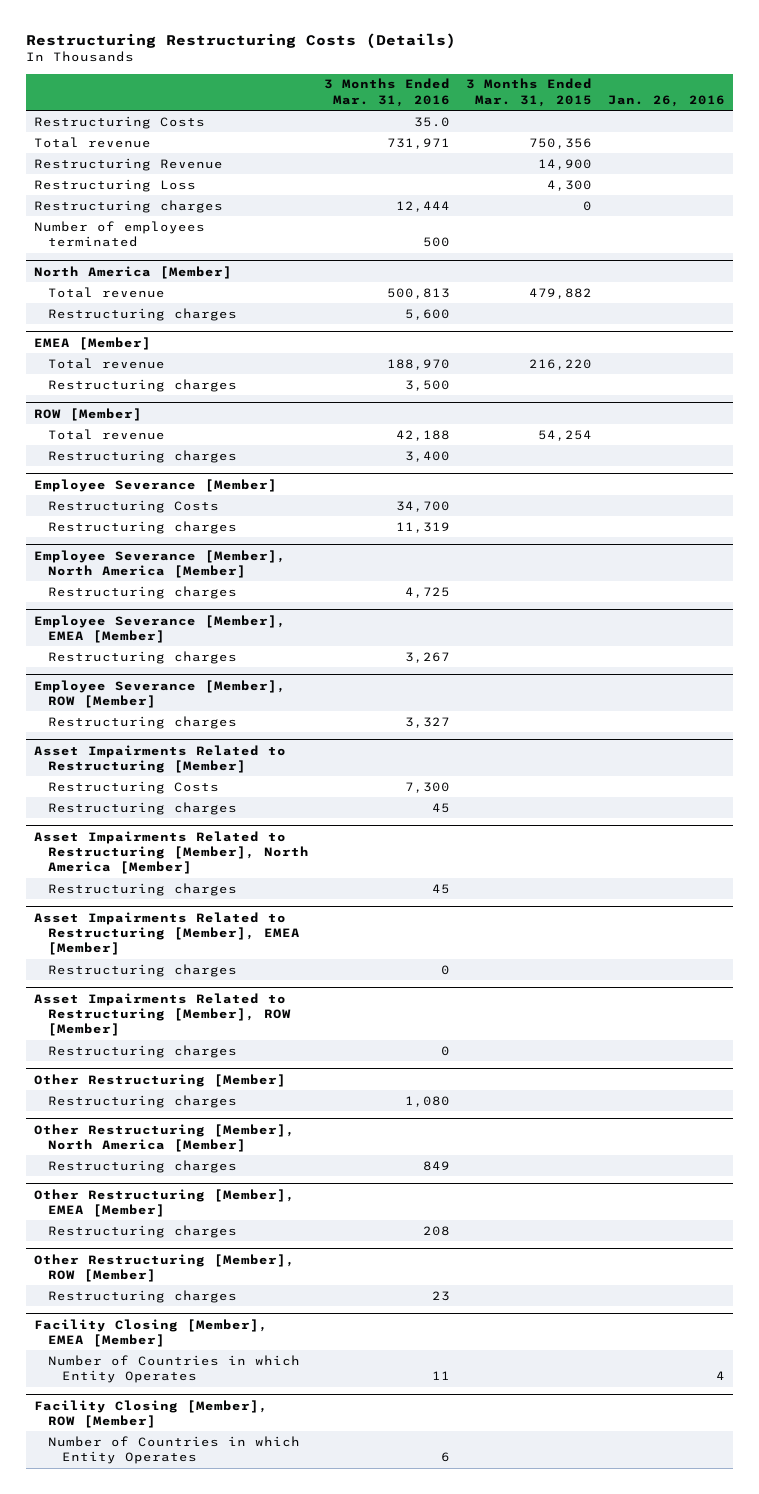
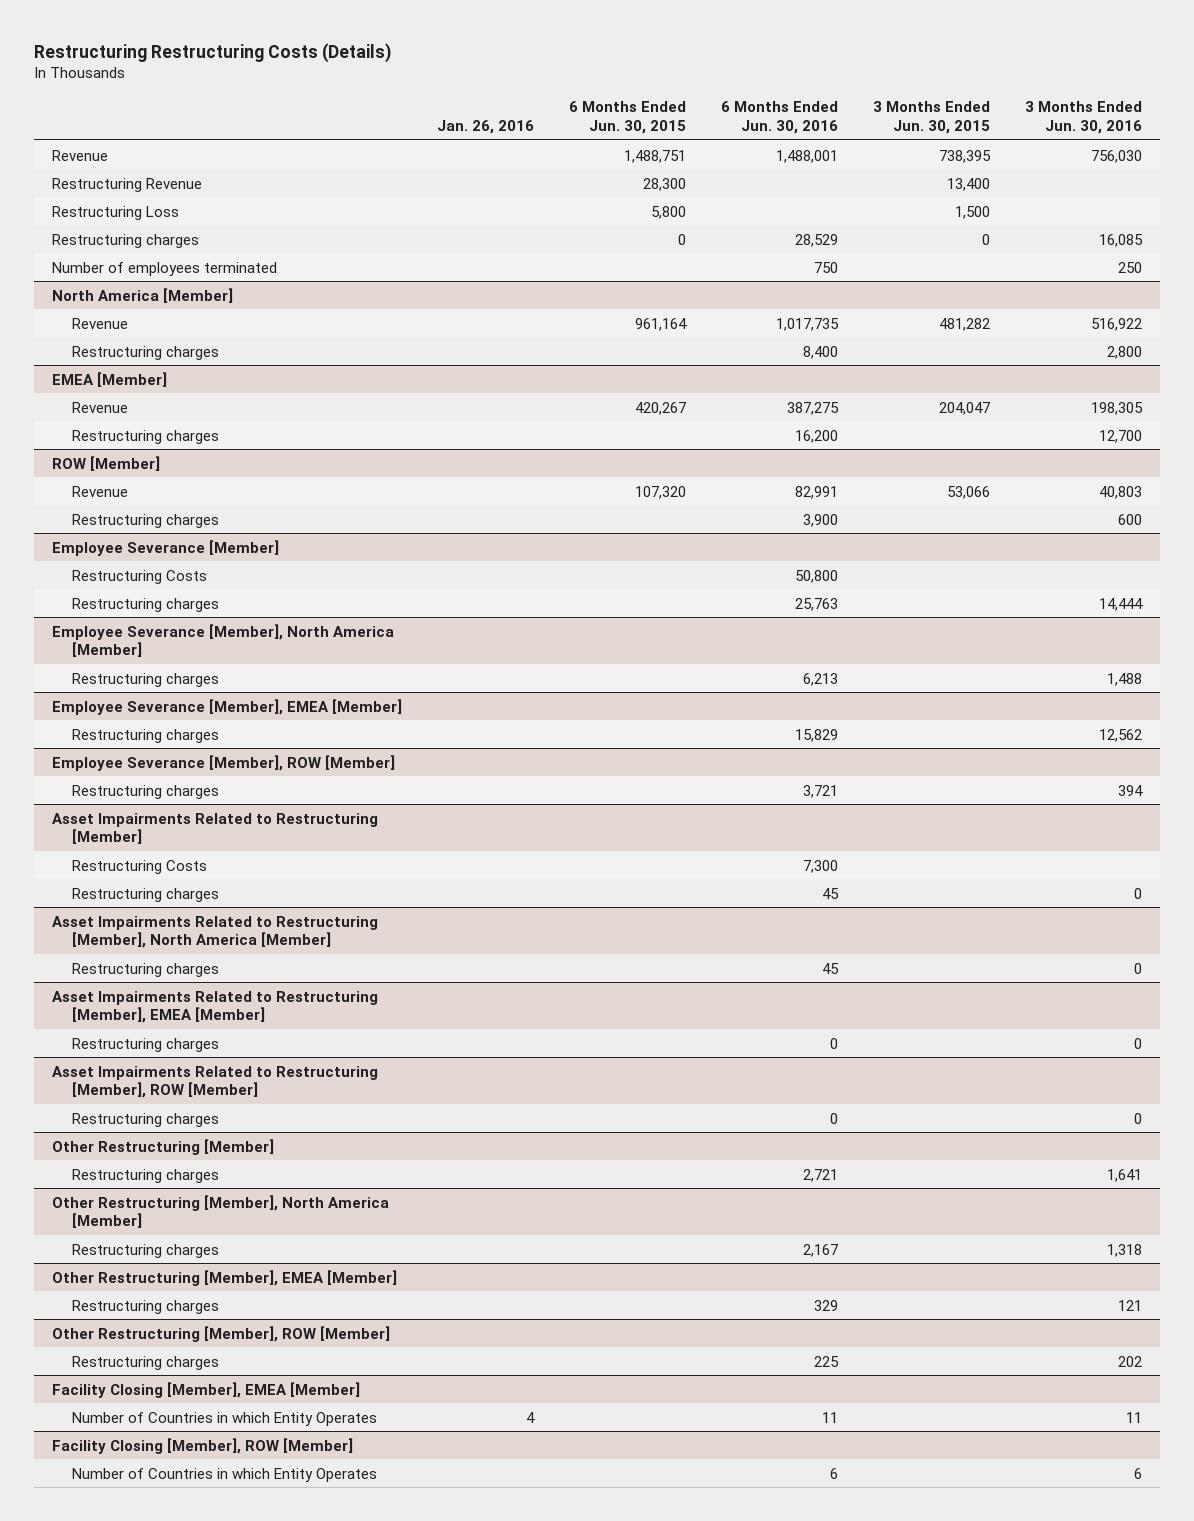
[324,78,451,107] 3 Months Ended Mar. 31, 2016 -> none
[466,78,593,107] 3 Months Ended Mar. 31, 2015 -> none
none -> [569,101,687,135] 6 Months Ended Jun. 30, 2015
none -> [721,101,839,135] 6 Months Ended Jun. 30, 2016
none -> [873,101,991,135] 3 Months Ended Jun. 30, 2015
none -> [1025,101,1143,135] 3 Months Ended Jun. 30, 2016
[33,115,205,129] Restructuring Costs -> none
[33,136,151,148] Total revenue -> [51,149,108,161] Revenue
[47,286,165,298] Total revenue -> [71,317,128,329] Revenue
[47,357,165,369] Total revenue -> [71,401,128,413] Revenue
[47,428,165,440] Total revenue -> [71,485,128,497] Revenue

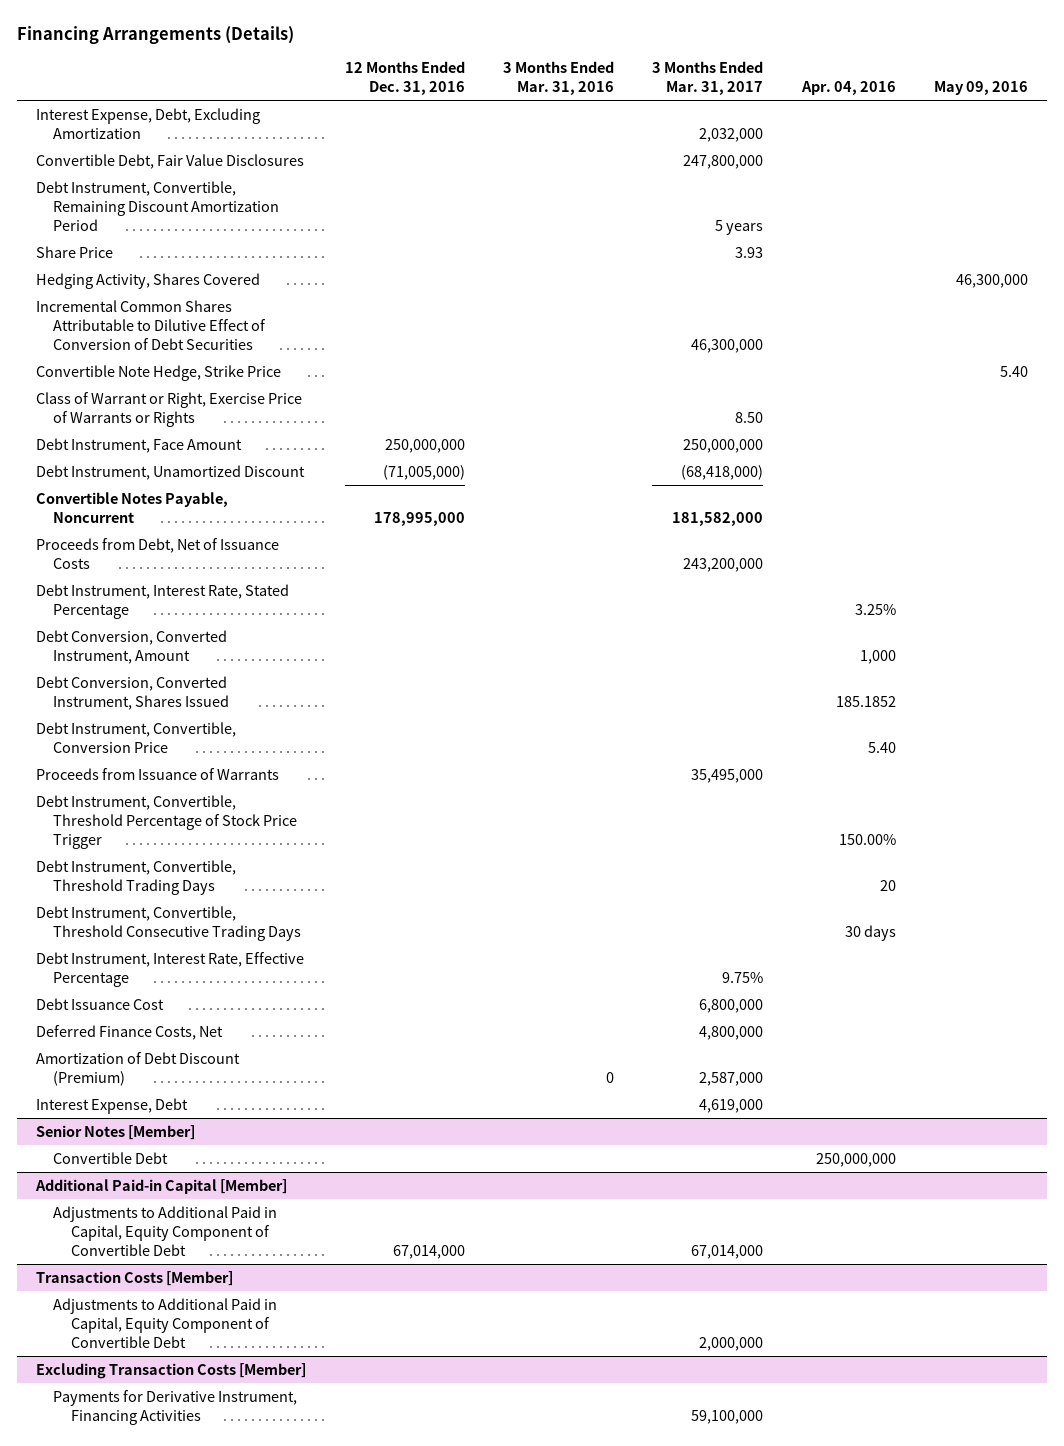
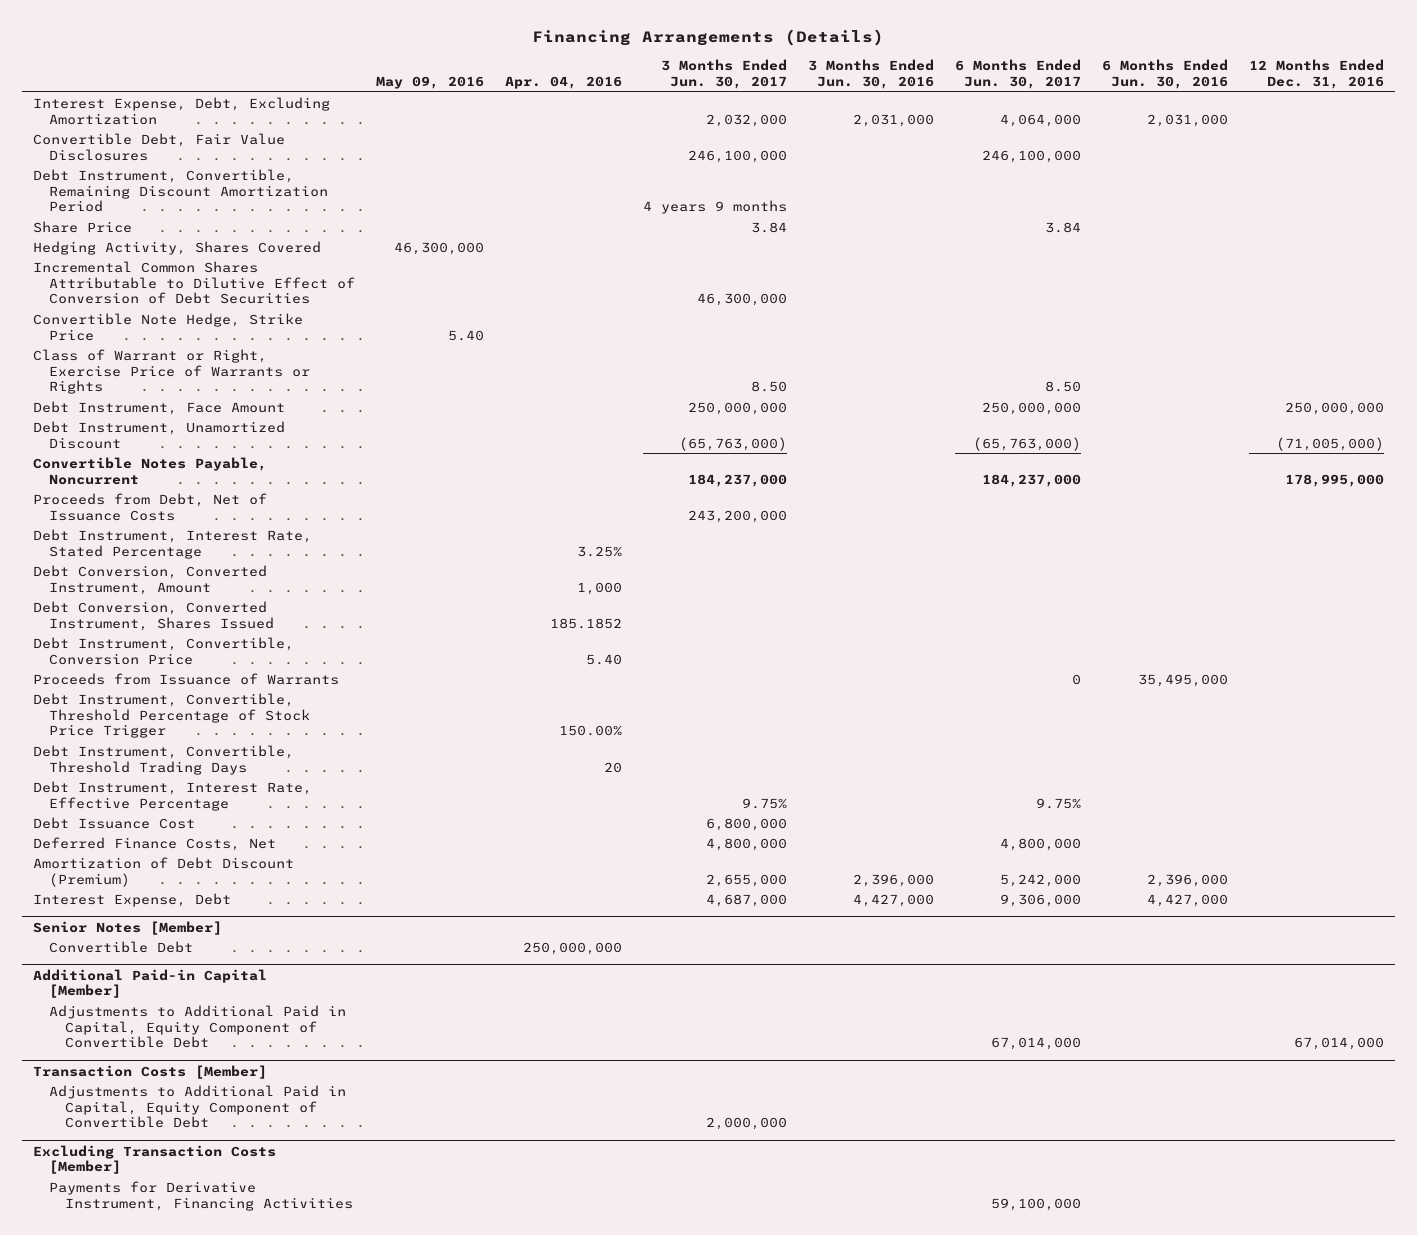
[502,61,614,95] 3 Months Ended Mar. 31, 2016 -> none
[652,61,764,95] 3 Months Ended Mar. 31, 2017 -> none
none -> [660,59,787,90] 3 Months Ended Jun. 30, 2017
none -> [807,59,934,90] 3 Months Ended Jun. 30, 2016
none -> [954,59,1081,90] 6 Months Ended Jun. 30, 2017
none -> [1101,59,1228,90] 6 Months Ended Jun. 30, 2016
[36,906,302,941] Debt Instrument, Convertible, Threshold Consecutive Trading Days -> none

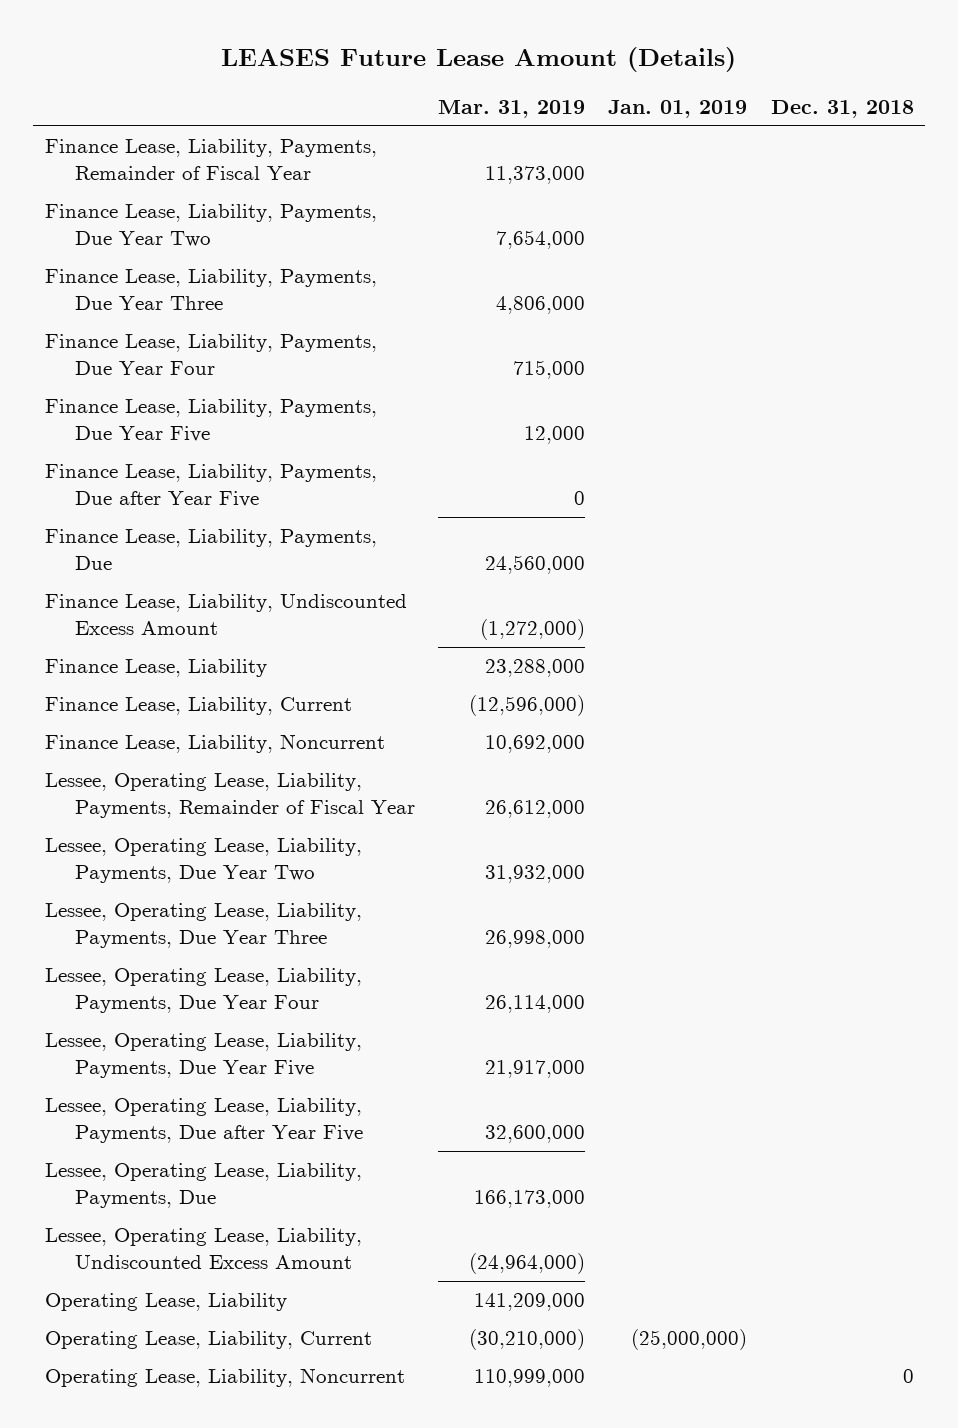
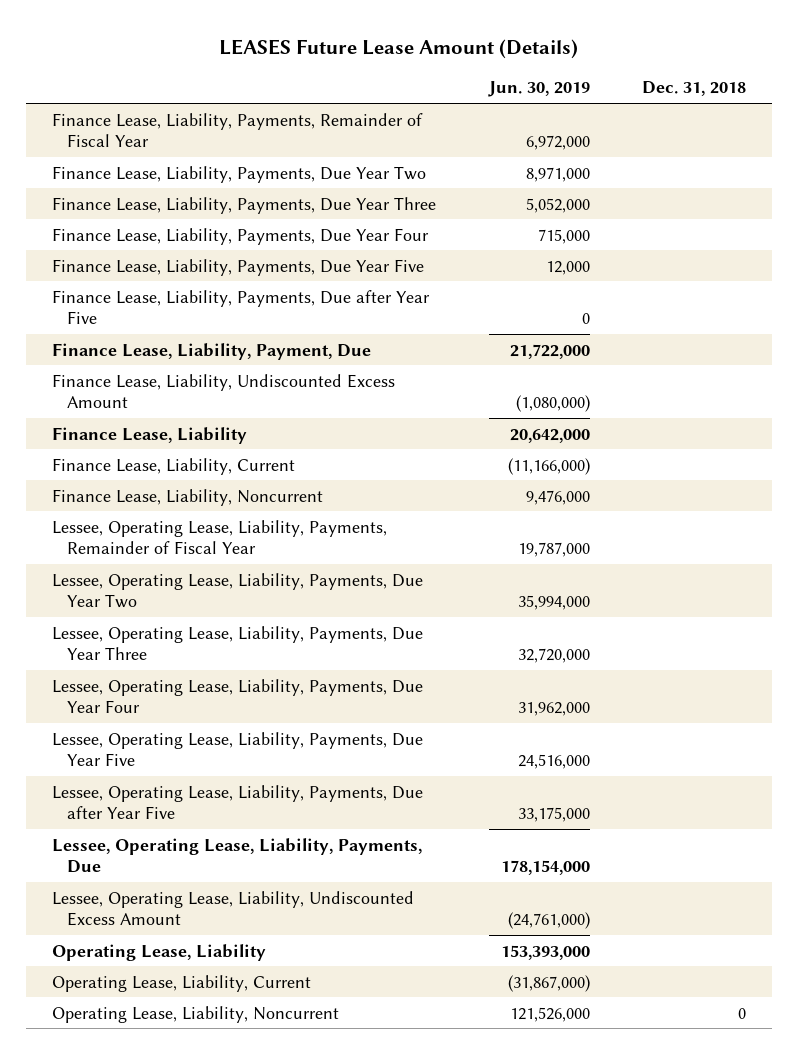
[438,99,586,118] Mar. 31, 2019 -> none
[608,99,748,118] Jan. 01, 2019 -> none
none -> [487,81,590,98] Jun. 30, 2019
[44,529,377,570] Finance Lease, Liability, Payments, Due -> [52,342,372,360] Finance Lease, Liability, Payment, Due

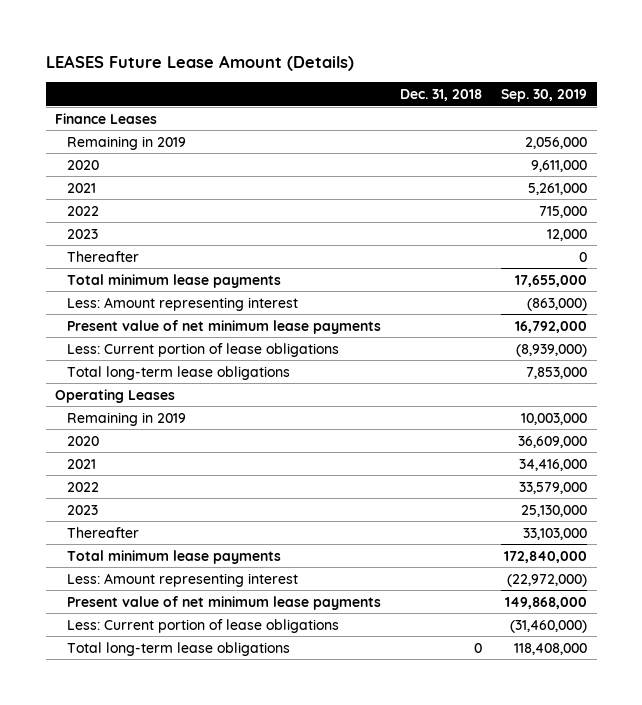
[487,81,590,98] Jun. 30, 2019 -> none
none -> [501,88,588,102] Sep. 30, 2019
none -> [55,112,158,124] Finance Leases
[52,112,424,148] Finance Lease, Liability, Payments, Remainder of Fiscal Year -> [66,135,186,150] Remaining in 2019
[52,165,427,183] Finance Lease, Liability, Payments, Due Year Two -> [66,159,99,170] 2020
[52,196,437,214] Finance Lease, Liability, Payments, Due Year Three -> [66,182,96,193] 2021
[52,227,430,245] Finance Lease, Liability, Payments, Due Year Four -> [66,205,99,216] 2022
[52,258,425,276] Finance Lease, Liability, Payments, Due Year Five -> [66,228,98,239] 2023
[52,289,431,325] Finance Lease, Liability, Payments, Due after Year Five -> [66,250,139,262] Thereafter
[52,342,372,360] Finance Lease, Liability, Payment, Due -> [66,273,281,288] Total minimum lease payments
[52,373,396,409] Finance Lease, Liability, Undiscounted Excess Amount -> [66,296,298,311] Less: Amount representing interest
[52,426,248,444] Finance Lease, Liability -> [66,319,381,334] Present value of net minimum lease payments
[52,457,296,475] Finance Lease, Liability, Current -> [66,342,339,357] Less: Current portion of lease obligations
[52,488,324,506] Finance Lease, Liability, Noncurrent -> [66,365,290,380] Total long-term lease obligations
none -> [55,388,176,403] Operating Leases
[52,519,388,555] Lessee, Operating Lease, Liability, Payments, Remainder of Fiscal Year -> [66,411,186,426] Remaining in 2019
[52,572,424,609] Lessee, Operating Lease, Liability, Payments, Due Year Two -> [66,435,99,446] 2020
[52,625,424,661] Lessee, Operating Lease, Liability, Payments, Due Year Three -> [66,458,96,469] 2021
[52,678,424,714] Lessee, Operating Lease, Liability, Payments, Due Year Four -> [66,481,99,492] 2022
[52,731,424,767] Lessee, Operating Lease, Liability, Payments, Due Year Five -> [66,504,98,515] 2023
[52,784,424,820] Lessee, Operating Lease, Liability, Payments, Due after Year Five -> [66,526,139,538] Thereafter
[52,837,423,874] Lessee, Operating Lease, Liability, Payments, Due -> [66,549,281,564] Total minimum lease payments
[52,890,415,927] Lessee, Operating Lease, Liability, Undiscounted Excess Amount -> [66,572,298,587] Less: Amount representing interest
[52,943,267,961] Operating Lease, Liability -> [66,595,381,610] Present value of net minimum lease payments
[52,974,312,992] Operating Lease, Liability, Current -> [66,618,339,633] Less: Current portion of lease obligations
[52,1005,340,1023] Operating Lease, Liability, Noncurrent -> [66,641,290,656] Total long-term lease obligations

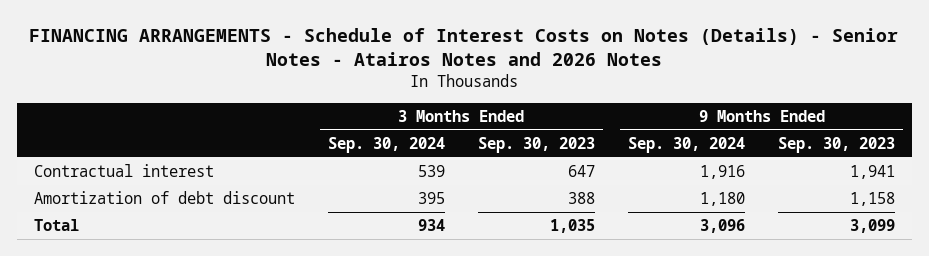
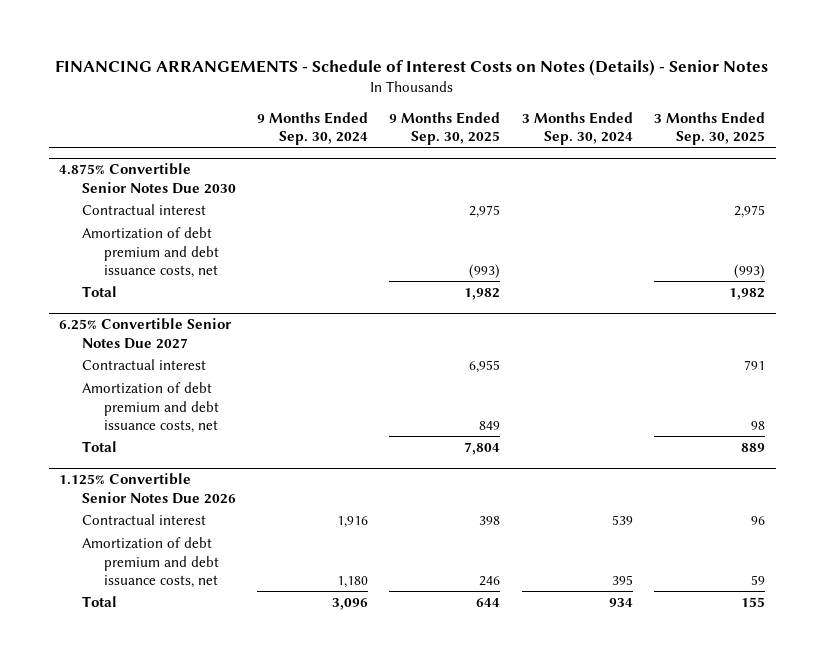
[29,27,899,67] FINANCING ARRANGEMENTS - Schedule of Interest Costs on Notes (Details) - Senior Notes - Atairos Notes and 2026 Notes -> [55,58,769,76] FINANCING ARRANGEMENTS - Schedule of Interest Costs on Notes (Details) - Senior Notes
[477,136,595,153] Sep. 30, 2023 -> none
[778,136,896,153] Sep. 30, 2023 -> none
none -> [389,112,501,146] 9 Months Ended Sep. 30, 2025
none -> [654,112,766,146] 3 Months Ended Sep. 30, 2025
none -> [59,163,236,194] 4.875% Convertible Senior Notes Due 2030
none -> [81,204,206,216] Contractual interest
none -> [81,227,219,278] Amortization of debt premium and debt issuance costs, net
none -> [81,286,117,298] Total
none -> [59,318,232,349] 6.25% Convertible Senior Notes Due 2027
none -> [81,359,206,371] Contractual interest
none -> [81,382,219,433] Amortization of debt premium and debt issuance costs, net
none -> [81,441,117,453] Total
none -> [59,473,236,504] 1.125% Convertible Senior Notes Due 2026
[33,191,295,205] Amortization of debt discount -> [81,537,219,588] Amortization of debt premium and debt issuance costs, net

